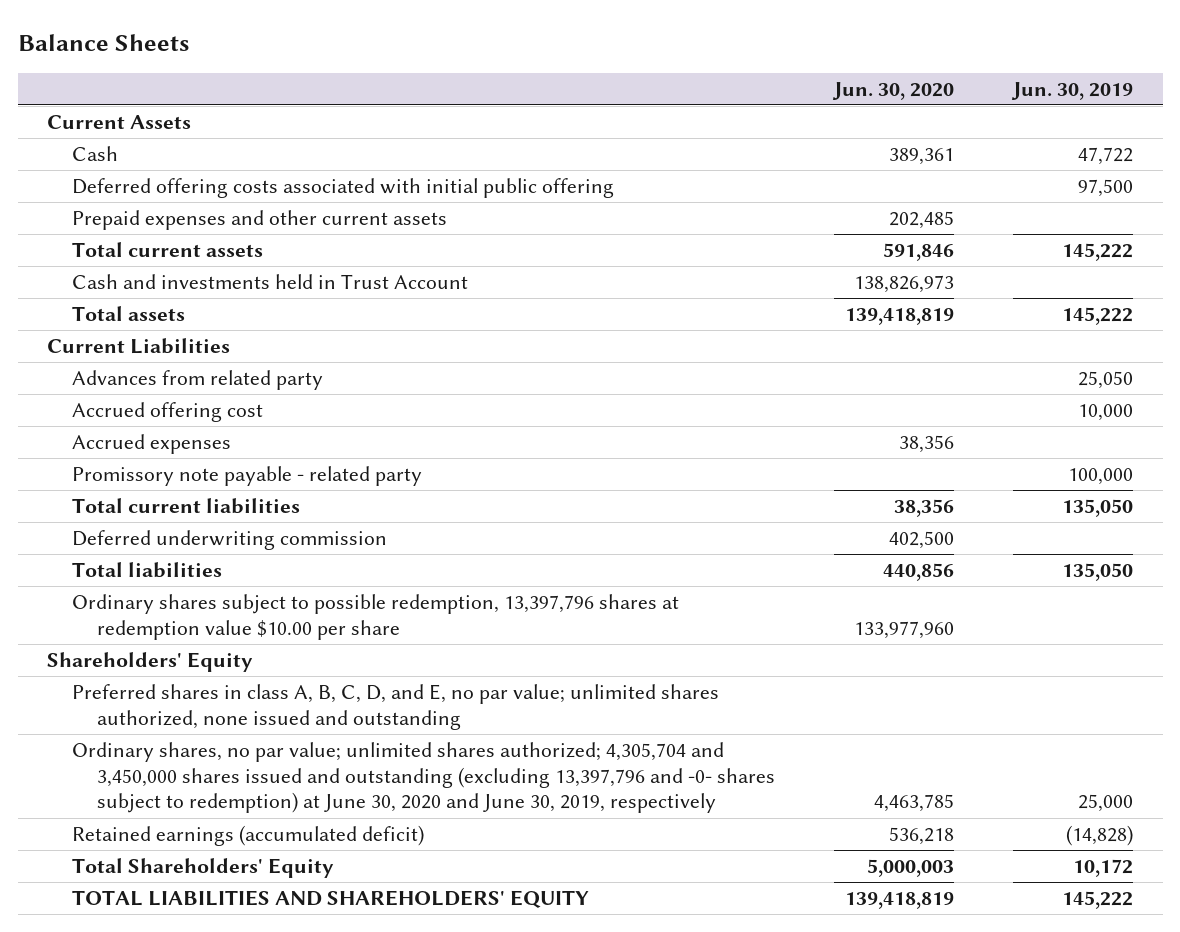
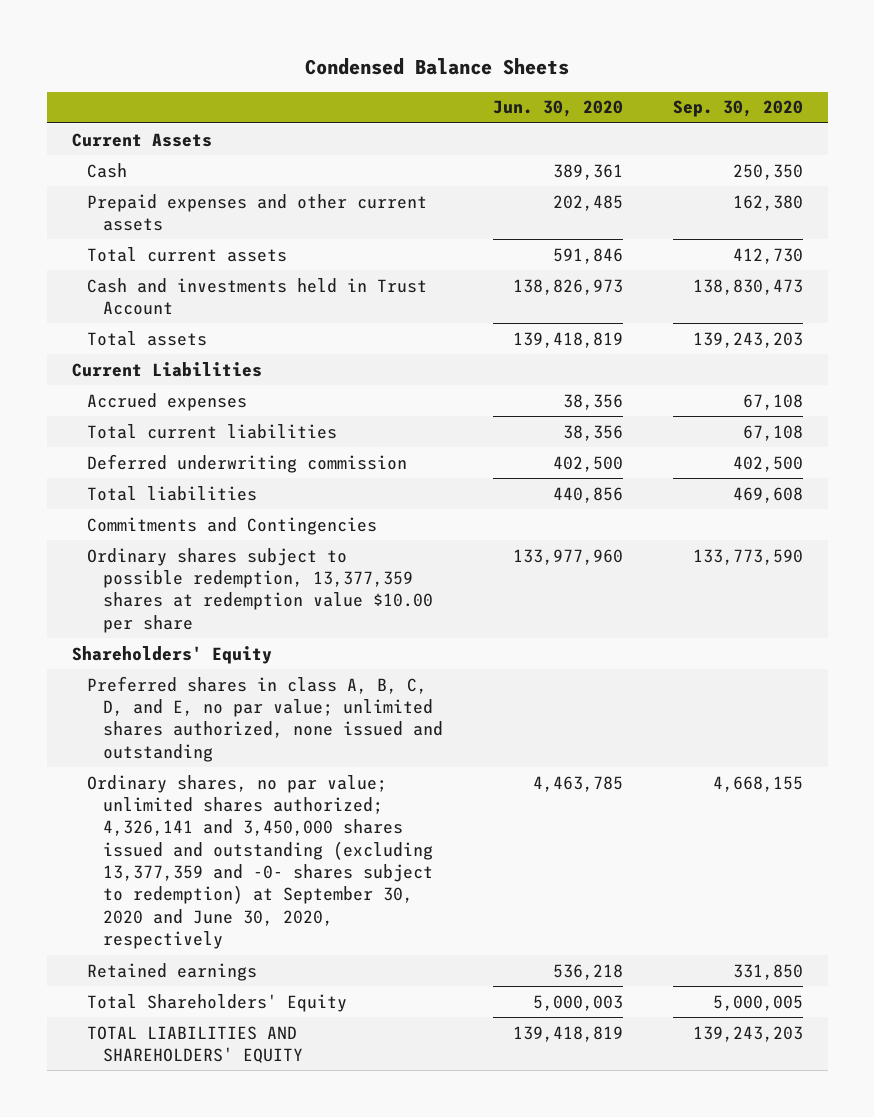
[17,34,189,52] Balance Sheets -> [305,58,570,76] Condensed Balance Sheets
[1011,81,1134,100] Jun. 30, 2019 -> none
none -> [672,100,803,118] Sep. 30, 2020
[72,178,615,199] Deferred offering costs associated with initial public offering -> none
[72,370,324,391] Advances from related party -> none
[72,402,264,423] Accrued offering cost -> none
[72,466,423,487] Promissory note payable - related party -> none
none -> [87,516,378,535] Commitments and Contingencies
[72,594,680,640] Ordinary shares subject to possible redemption, 13,397,796 shares at redemption value $10.00 per share -> [87,547,433,633] Ordinary shares subject to possible redemption, 13,377,359 shares at redemption value $10.00 per share
[72,742,776,814] Ordinary shares, no par value; unlimited shares authorized; 4,305,704 and 3,450,000 shares issued and outstanding (excluding 13,397,796 and -0- shares subject to redemption) at June 30, 2020 and June 30, 2019, respectively -> [87,774,433,950] Ordinary shares, no par value; unlimited shares authorized; 4,326,141 and 3,450,000 shares issued and outstanding (excluding 13,377,359 and -0- shares subject to redemption) at September 30, 2020 and June 30, 2020, respectively
[72,825,425,847] Retained earnings (accumulated deficit) -> [87,962,258,981] Retained earnings

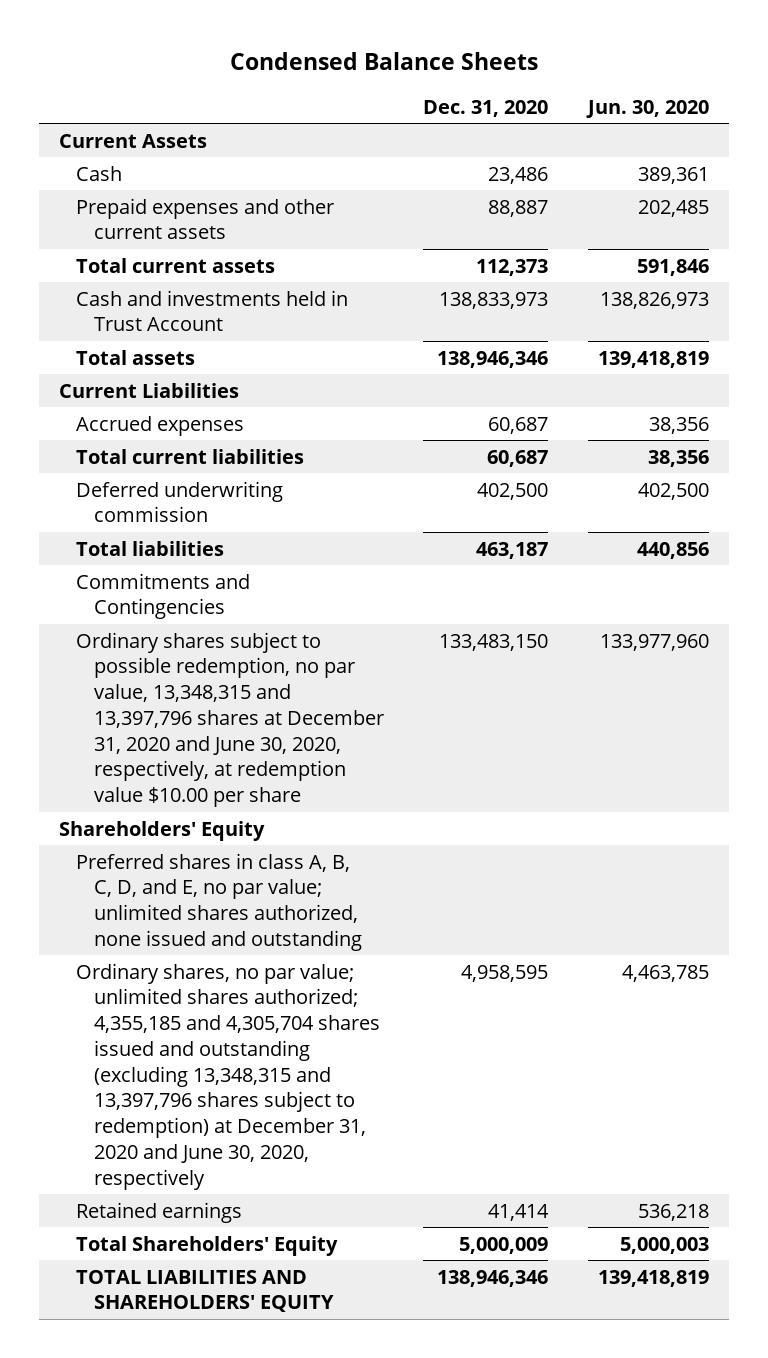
[672,100,803,118] Sep. 30, 2020 -> none
none -> [423,100,549,118] Dec. 31, 2020
[87,547,433,633] Ordinary shares subject to possible redemption, 13,377,359 shares at redemption value $10.00 per share -> [76,631,384,808] Ordinary shares subject to possible redemption, no par value, 13,348,315 and 13,397,796 shares at December 31, 2020 and June 30, 2020, respectively, at redemption value $10.00 per share
[87,774,433,950] Ordinary shares, no par value; unlimited shares authorized; 4,326,141 and 3,450,000 shares issued and outstanding (excluding 13,377,359 and -0- shares subject to redemption) at September 30, 2020 and June 30, 2020, respectively -> [76,962,380,1190] Ordinary shares, no par value; unlimited shares authorized; 4,355,185 and 4,305,704 shares issued and outstanding (excluding 13,348,315 and 13,397,796 shares subject to redemption) at December 31, 2020 and June 30, 2020, respectively

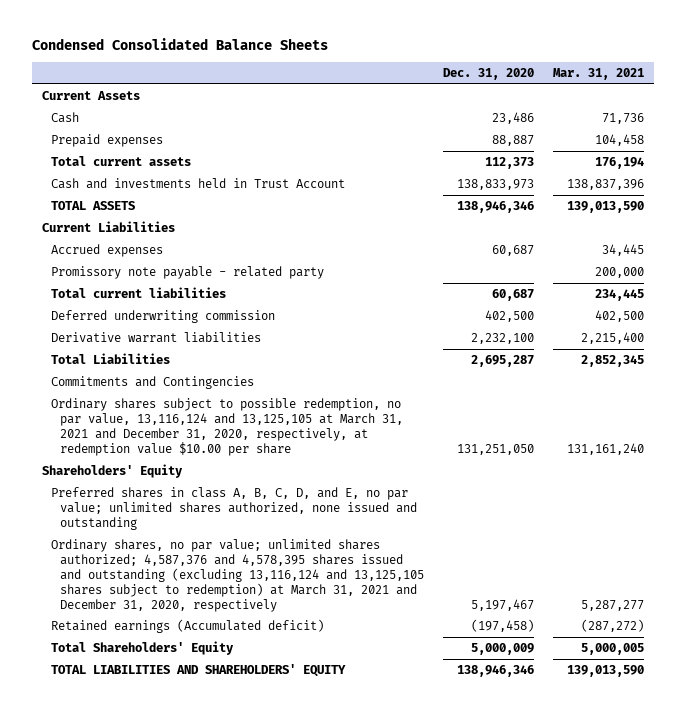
[230,52,539,71] Condensed Balance Sheets -> [32,38,329,51] Condensed Consolidated Balance Sheets
[586,100,710,119] Jun. 30, 2020 -> none
none -> [553,68,645,81] Mar. 31, 2021
[76,197,335,240] Prepaid expenses and other current assets -> [51,133,164,147] Prepaid expenses
[76,349,196,365] Total assets -> [51,200,136,210] TOTAL ASSETS
none -> [51,265,325,279] Promissory note payable - related party
none -> [51,331,262,343] Derivative warrant liabilities
[76,540,225,556] Total liabilities -> [51,352,171,364] Total Liabilities
[476,541,549,559] 463,187 -> [471,354,535,367] 2,695,287
[76,631,384,808] Ordinary shares subject to possible redemption, no par value, 13,348,315 and 13,397,796 shares at December 31, 2020 and June 30, 2020, respectively, at redemption value $10.00 per share -> [51,397,404,456] Ordinary shares subject to possible redemption, no par value, 13,116,124 and 13,125,105 at March 31, 2021 and December 31, 2020, respectively, at redemption value $10.00 per share
[439,633,549,651] 133,483,150 -> [457,443,535,455] 131,251,050
[76,962,380,1190] Ordinary shares, no par value; unlimited shares authorized; 4,355,185 and 4,305,704 shares issued and outstanding (excluding 13,348,315 and 13,397,796 shares subject to redemption) at December 31, 2020 and June 30, 2020, respectively -> [51,538,425,612] Ordinary shares, no par value; unlimited shares authorized; 4,587,376 and 4,578,395 shares issued and outstanding (excluding 13,116,124 and 13,125,105 shares subject to redemption) at March 31, 2021 and December 31, 2020, respectively
[461,964,549,982] 4,958,595 -> [471,598,535,611] 5,197,467
[76,1201,243,1223] Retained earnings -> [51,618,325,633] Retained earnings (Accumulated deficit)
[488,1203,550,1221] 41,414 -> [471,618,535,632] (197,458)

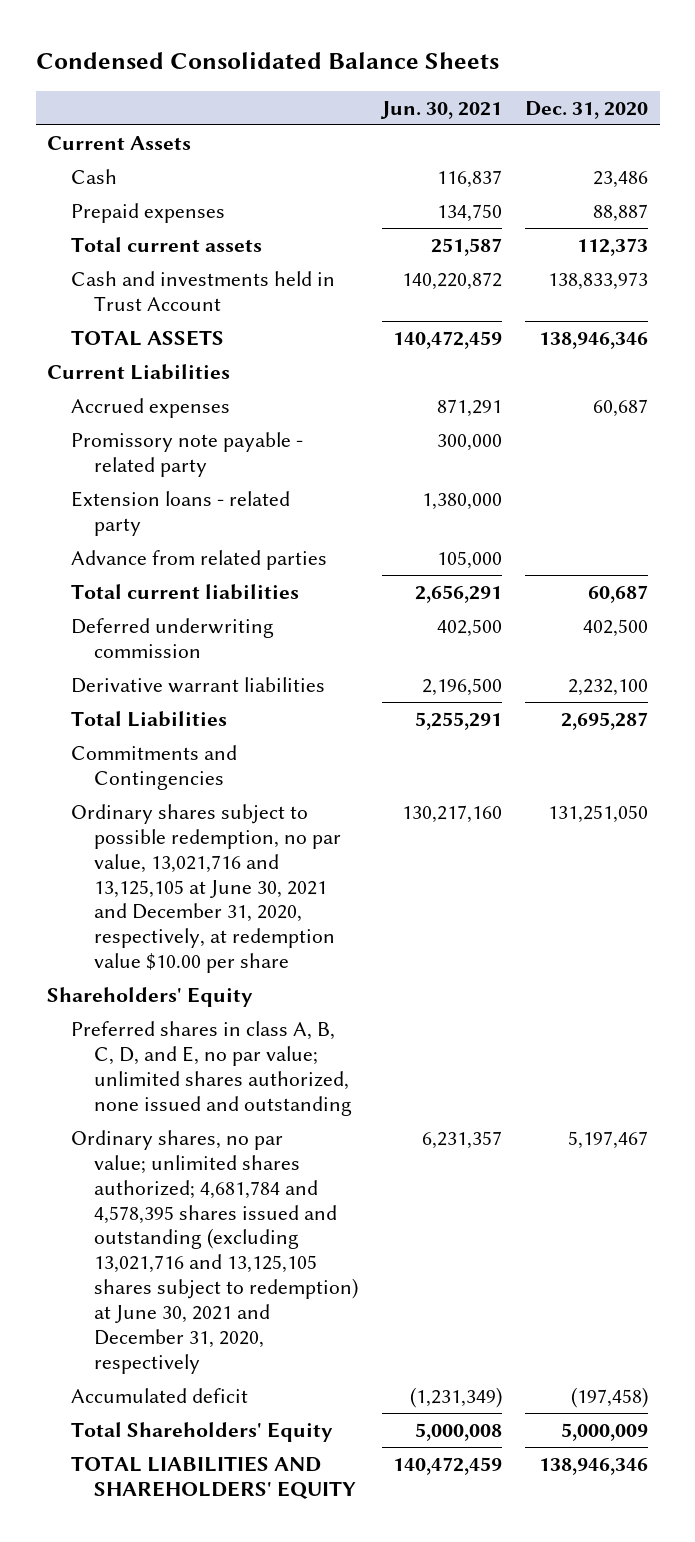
[553,68,645,81] Mar. 31, 2021 -> none
none -> [379,100,502,119] Jun. 30, 2021
none -> [70,491,290,536] Extension loans - related party
none -> [70,550,327,571] Advance from related parties
[51,397,404,456] Ordinary shares subject to possible redemption, no par value, 13,116,124 and 13,125,105 at March 31, 2021 and December 31, 2020, respectively, at redemption value $10.00 per share -> [70,804,342,974] Ordinary shares subject to possible redemption, no par value, 13,021,716 and 13,125,105 at June 30, 2021 and December 31, 2020, respectively, at redemption value $10.00 per share
[51,538,425,612] Ordinary shares, no par value; unlimited shares authorized; 4,587,376 and 4,578,395 shares issued and outstanding (excluding 13,116,124 and 13,125,105 shares subject to redemption) at March 31, 2021 and December 31, 2020, respectively -> [70,1130,359,1374] Ordinary shares, no par value; unlimited shares authorized; 4,681,784 and 4,578,395 shares issued and outstanding (excluding 13,021,716 and 13,125,105 shares subject to redemption) at June 30, 2021 and December 31, 2020, respectively
[51,618,325,633] Retained earnings (Accumulated deficit) -> [70,1388,248,1404] Accumulated deficit

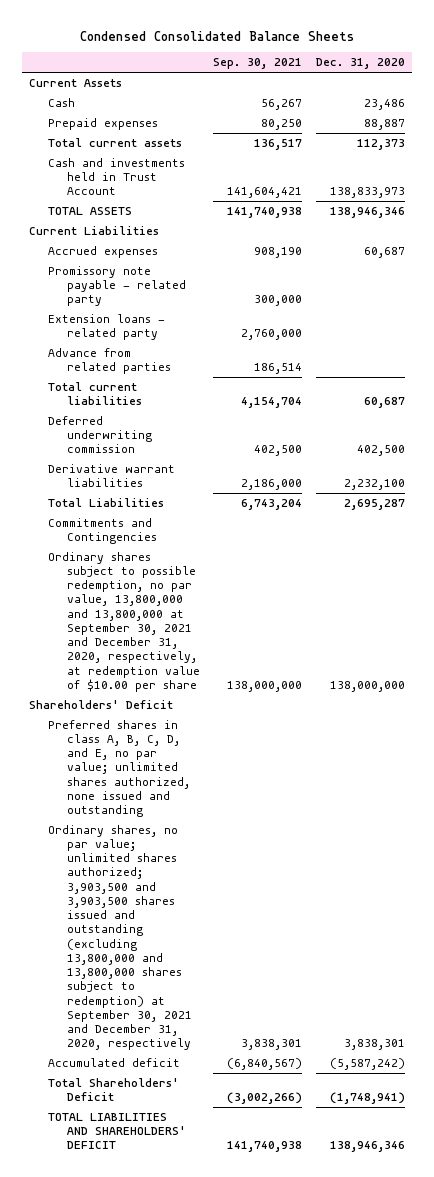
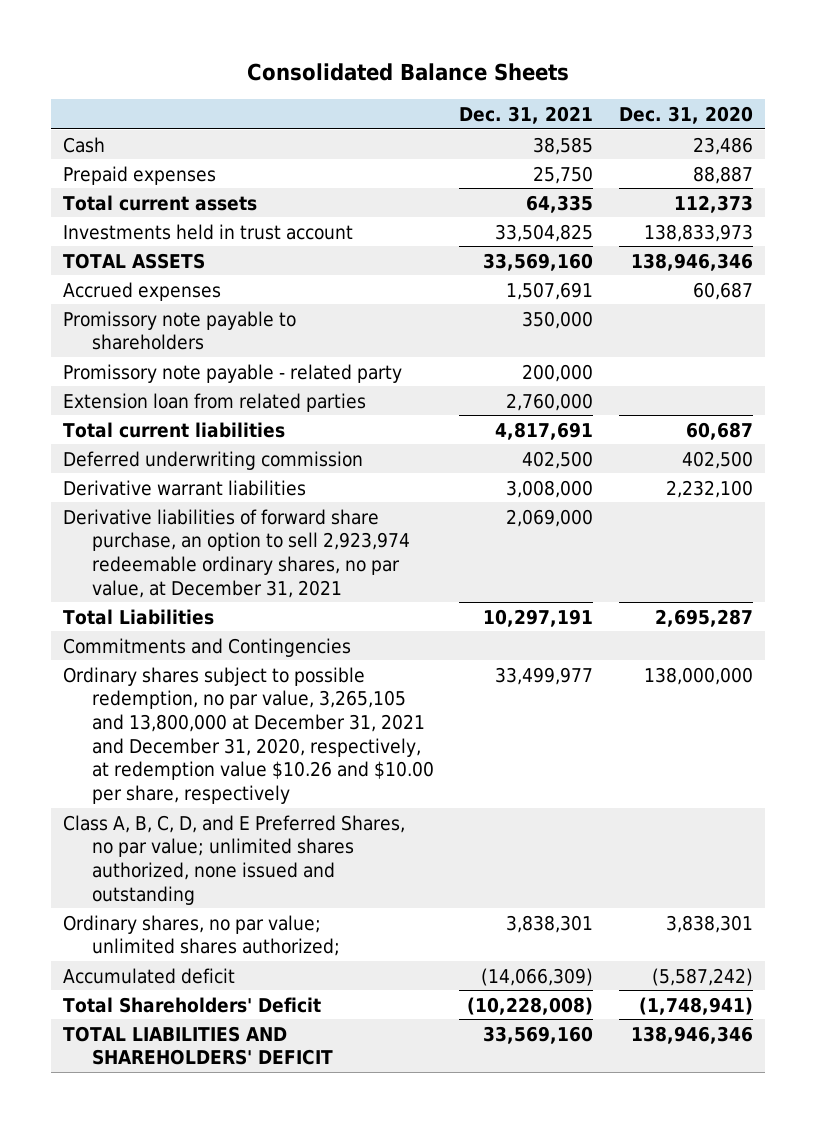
[80,30,355,41] Condensed Consolidated Balance Sheets -> [247,63,570,82] Consolidated Balance Sheets
[213,58,303,70] Sep. 30, 2021 -> none
none -> [459,105,594,124] Dec. 31, 2021
[29,78,123,87] Current Assets -> none
[47,157,185,196] Cash and investments held in Trust Account -> [63,223,354,240] Investments held in trust account
[29,225,160,235] Current Liabilities -> none
none -> [63,310,297,351] Promissory note payable to shareholders
[47,347,171,375] Advance from related parties -> none
[47,313,165,341] Extension loans - related party -> [63,392,367,412] Extension loan from related parties
none -> [63,508,410,598] Derivative liabilities of forward share purchase, an option to sell 2,923,974 redeemable ordinary shares, no par value, at December 31, 2021
[29,699,174,709] Shareholders' Deficit -> none
[47,551,200,692] Ordinary shares subject to possible redemption, no par value, 13,800,000 and 13,800,000 at September 30, 2021 and December 31, 2020, respectively, at redemption value of $10.00 per share -> [63,666,434,804] Ordinary shares subject to possible redemption, no par value, 3,265,105 and 13,800,000 at December 31, 2021 and December 31, 2020, respectively, at redemption value $10.26 and $10.00 per share, respectively
[47,719,190,818] Preferred shares in class A, B, C, D, and E, no par value; unlimited shares authorized, none issued and outstanding -> [63,814,406,905] Class A, B, C, D, and E Preferred Shares, no par value; unlimited shares authorized, none issued and outstanding
[47,824,192,1051] Ordinary shares, no par value; unlimited shares authorized; 3,903,500 and 3,903,500 shares issued and outstanding (excluding 13,800,000 and 13,800,000 shares subject to redemption) at September 30, 2021 and December 31, 2020, respectively -> [63,914,340,957] Ordinary shares, no par value; unlimited shares authorized;

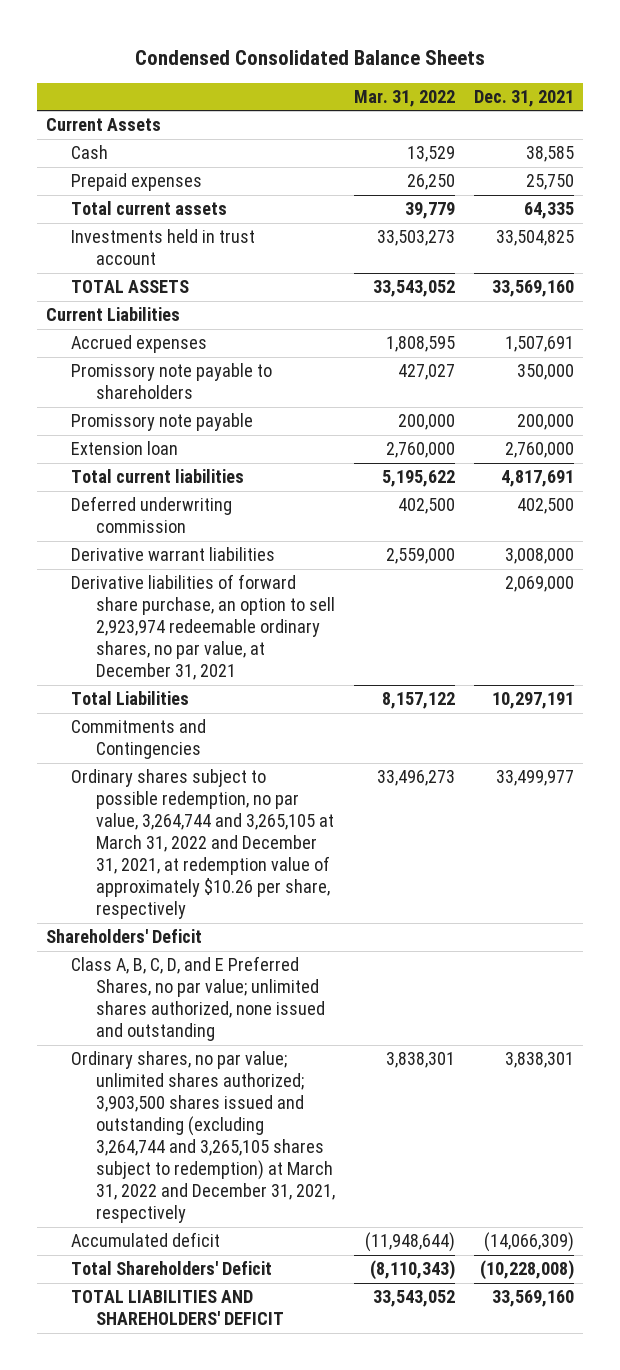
[247,63,570,82] Consolidated Balance Sheets -> [135,49,486,65] Condensed Consolidated Balance Sheets
[618,105,753,124] Dec. 31, 2020 -> none
none -> [353,89,455,107] Mar. 31, 2022
none -> [46,118,162,132] Current Assets
none -> [46,307,181,322] Current Liabilities
[63,363,403,383] Promissory note payable - related party -> [70,413,253,432] Promissory note payable
[63,392,367,412] Extension loan from related parties -> [70,441,178,456] Extension loan
[63,666,434,804] Ordinary shares subject to possible redemption, no par value, 3,265,105 and 13,800,000 at December 31, 2021 and December 31, 2020, respectively, at redemption value $10.26 and $10.00 per share, respectively -> [70,769,334,920] Ordinary shares subject to possible redemption, no par value, 3,264,744 and 3,265,105 at March 31, 2022 and December 31, 2021, at redemption value of approximately $10.26 per share, respectively
none -> [46,929,203,944] Shareholders' Deficit
[63,914,340,957] Ordinary shares, no par value; unlimited shares authorized; -> [70,1051,335,1224] Ordinary shares, no par value; unlimited shares authorized; 3,903,500 shares issued and outstanding (excluding 3,264,744 and 3,265,105 shares subject to redemption) at March 31, 2022 and December 31, 2021, respectively

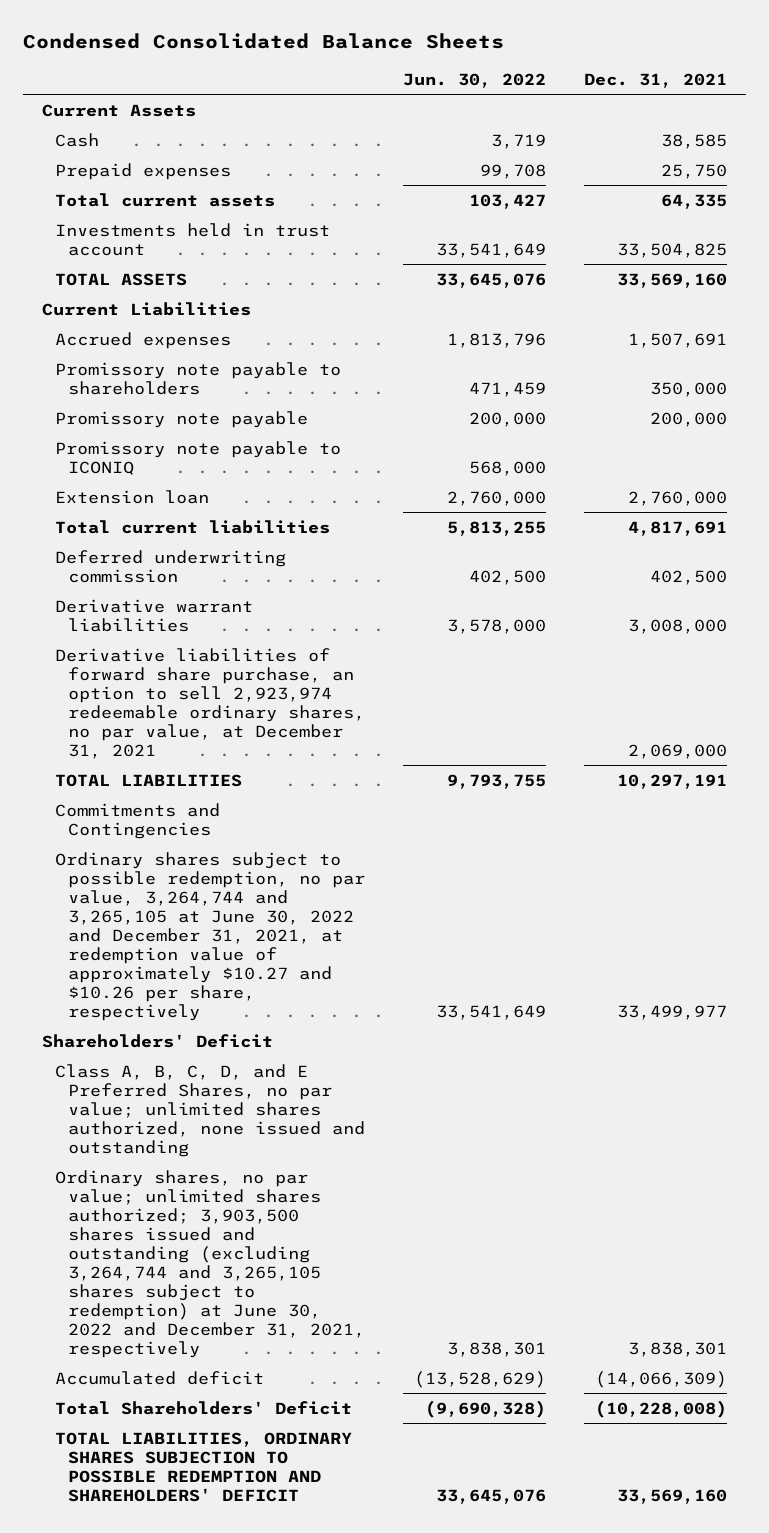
[353,89,455,107] Mar. 31, 2022 -> none
none -> [403,72,547,88] Jun. 30, 2022
none -> [54,440,341,475] Promissory note payable to ICONIQ
[70,691,189,706] Total Liabilities -> [54,773,242,787] TOTAL LIABILITIES
[70,769,334,920] Ordinary shares subject to possible redemption, no par value, 3,264,744 and 3,265,105 at March 31, 2022 and December 31, 2021, at redemption value of approximately $10.26 per share, respectively -> [54,851,366,1021] Ordinary shares subject to possible redemption, no par value, 3,264,744 and 3,265,105 at June 30, 2022 and December 31, 2021, at redemption value of approximately $10.27 and $10.26 per share, respectively
[70,1051,335,1224] Ordinary shares, no par value; unlimited shares authorized; 3,903,500 shares issued and outstanding (excluding 3,264,744 and 3,265,105 shares subject to redemption) at March 31, 2022 and December 31, 2021, respectively -> [54,1169,366,1358] Ordinary shares, no par value; unlimited shares authorized; 3,903,500 shares issued and outstanding (excluding 3,264,744 and 3,265,105 shares subject to redemption) at June 30, 2022 and December 31, 2021, respectively
[70,1290,284,1326] TOTAL LIABILITIES AND SHAREHOLDERS' DEFICIT -> [54,1431,352,1502] TOTAL LIABILITIES, ORDINARY SHARES SUBJECTION TO POSSIBLE REDEMPTION AND SHAREHOLDERS' DEFICIT

